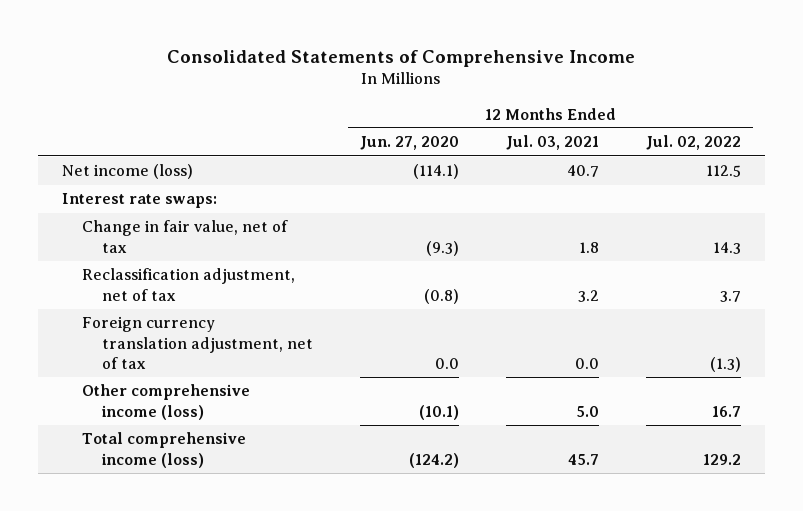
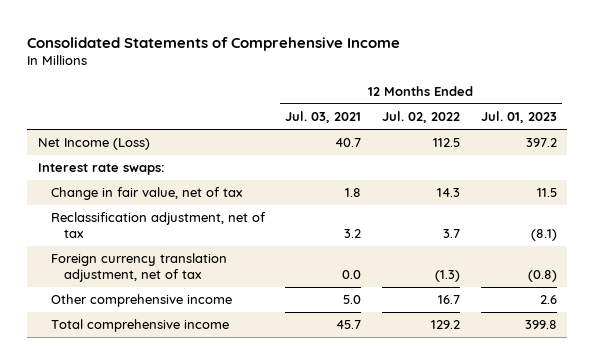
[360,136,460,151] Jun. 27, 2020 -> none
none -> [480,111,557,124] Jul. 01, 2023
[61,164,193,180] Net income (loss) -> [37,138,150,151] Net Income (Loss)
[81,384,250,420] Other comprehensive income (loss) -> [50,294,232,308] Other comprehensive income
[81,432,246,468] Total comprehensive income (loss) -> [50,319,229,333] Total comprehensive income

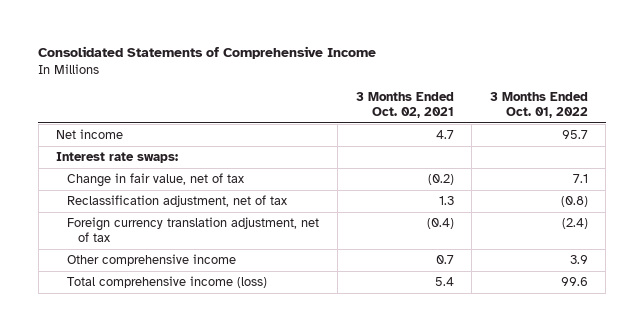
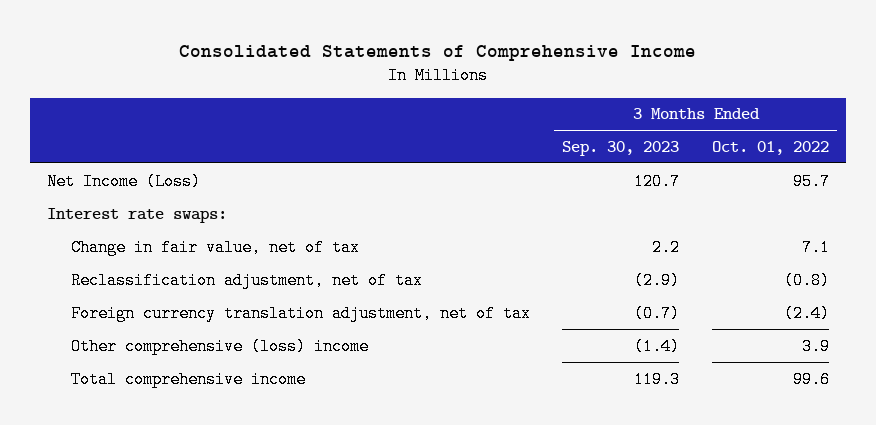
[355,92,454,118] 3 Months Ended Oct. 02, 2021 -> none
none -> [562,140,680,156] Sep. 30, 2023
[56,129,124,140] Net income -> [46,172,201,190] Net Income (Loss)
[67,254,237,267] Other comprehensive income -> [70,337,369,355] Other comprehensive (loss) income
[67,276,268,289] Total comprehensive income (loss) -> [70,370,306,388] Total comprehensive income

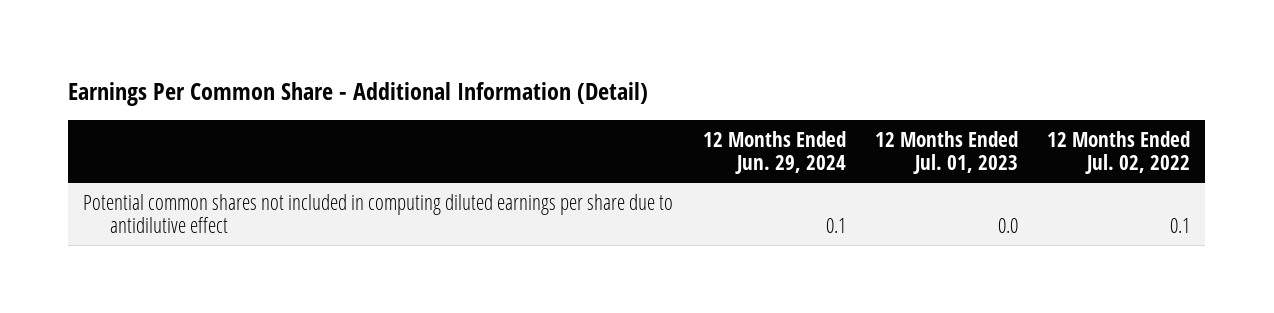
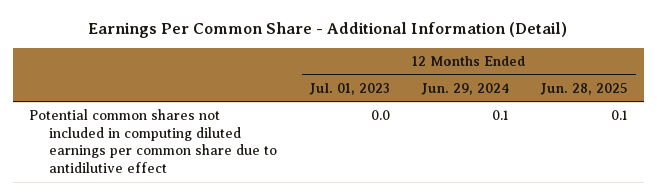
[1047,130,1191,175] 12 Months Ended Jul. 02, 2022 -> none
none -> [540,82,629,95] Jun. 28, 2025
[83,193,674,233] Potential common shares not included in computing diluted earnings per share due to antidilutive effect -> [28,109,278,174] Potential common shares not included in computing diluted earnings per common share due to antidilutive effect

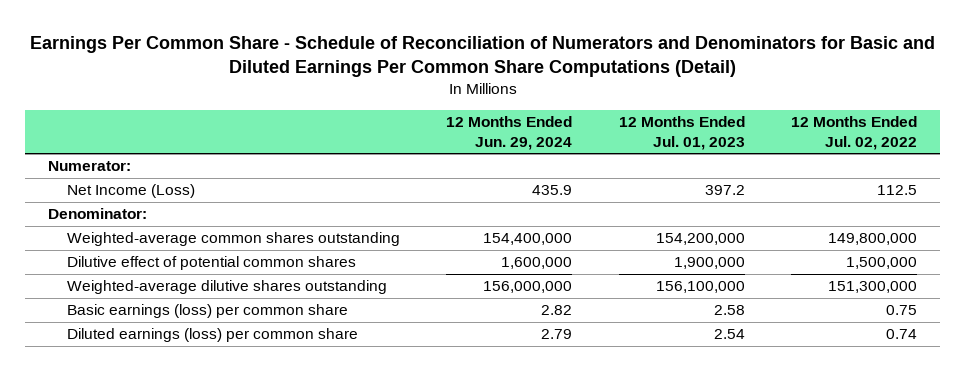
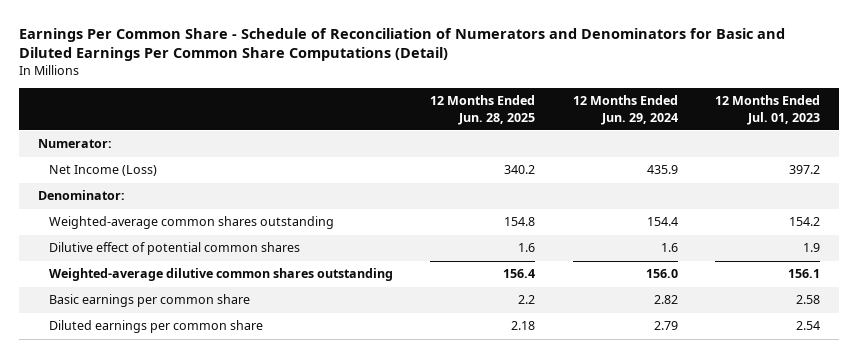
[791,116,918,150] 12 Months Ended Jul. 02, 2022 -> none
none -> [430,95,536,125] 12 Months Ended Jun. 28, 2025
[483,233,573,246] 154,400,000 -> [646,217,678,227] 154.4
[655,233,745,246] 154,200,000 -> [789,217,821,227] 154.2
[501,257,573,270] 1,600,000 -> [660,243,678,253] 1.6
[673,257,745,270] 1,900,000 -> [803,243,821,253] 1.9
[66,280,387,295] Weighted-average dilutive shares outstanding -> [49,268,394,282] Weighted-average dilutive common shares outstanding
[483,281,573,294] 156,000,000 -> [645,269,678,279] 156.0
[655,281,745,294] 156,100,000 -> [788,269,821,279] 156.1
[66,304,348,319] Basic earnings (loss) per common share -> [49,294,251,308] Basic earnings per common share
[66,328,358,343] Diluted earnings (loss) per common share -> [49,320,264,334] Diluted earnings per common share

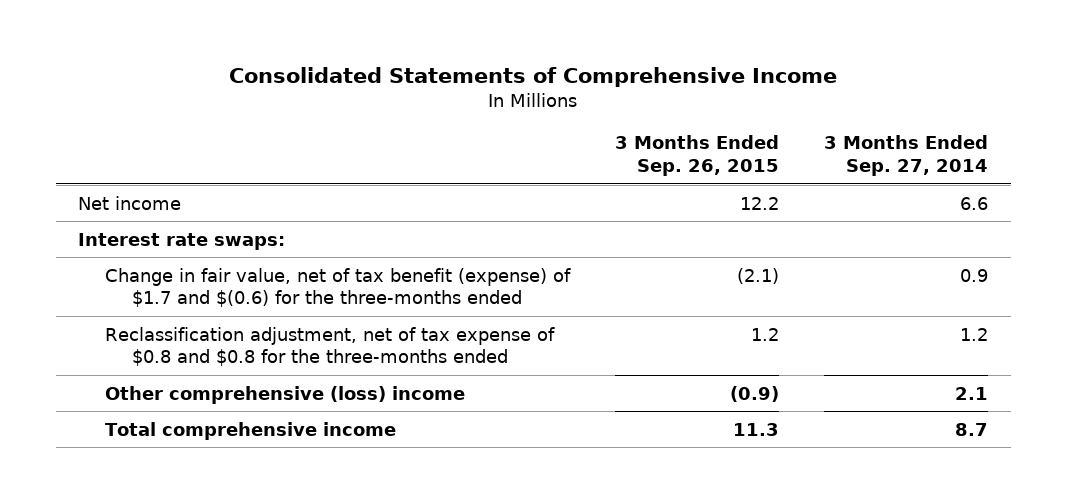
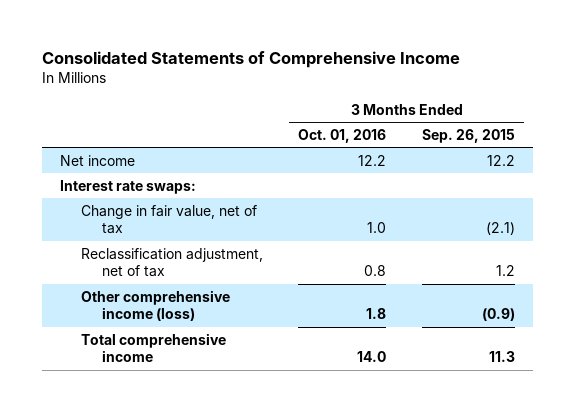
[824,135,989,177] 3 Months Ended Sep. 27, 2014 -> none
none -> [298,128,387,143] Oct. 01, 2016
[105,267,572,308] Change in fair value, net of tax benefit (expense) of $1.7 and $(0.6) for the three-months ended -> [80,204,257,235] Change in fair value, net of tax
[105,326,556,367] Reclassification adjustment, net of tax expense of $0.8 and $0.8 for the three-months ended -> [80,247,263,278] Reclassification adjustment, net of tax
[105,385,466,404] Other comprehensive (loss) income -> [80,289,230,322] Other comprehensive income (loss)

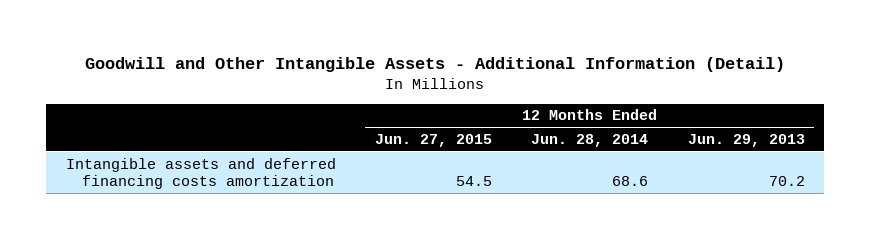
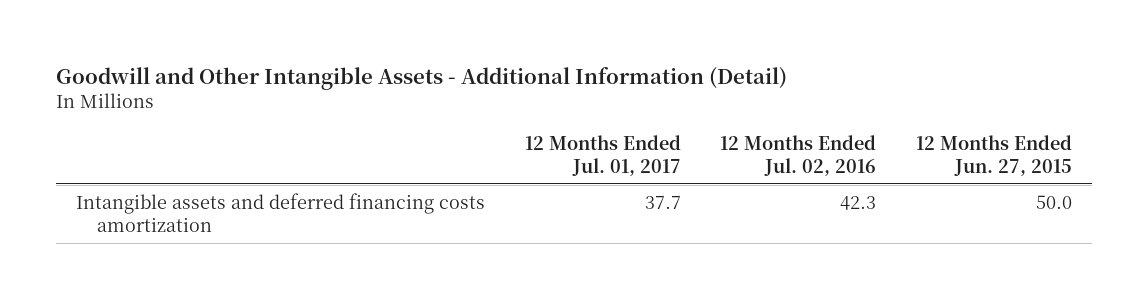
[531,133,649,147] Jun. 28, 2014 -> none
[687,133,805,147] Jun. 29, 2013 -> none
none -> [524,135,681,176] 12 Months Ended Jul. 01, 2017
none -> [720,135,877,176] 12 Months Ended Jul. 02, 2016
[455,175,492,186] 54.5 -> [1036,194,1073,209] 50.0

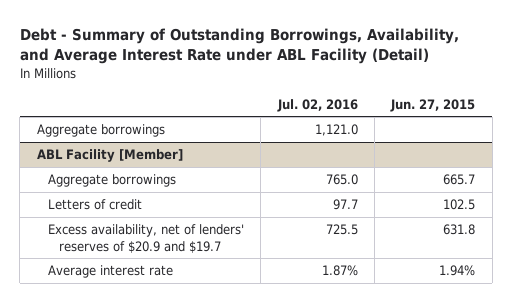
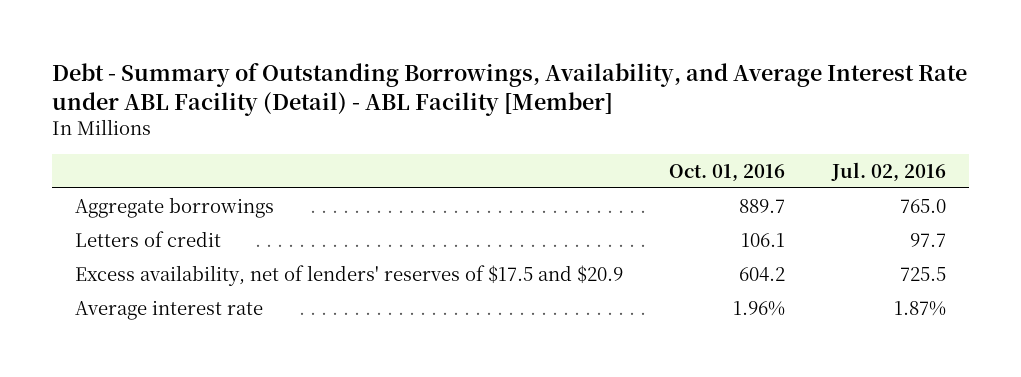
[19,28,459,65] Debt - Summary of Outstanding Borrowings, Availability, and Average Interest Rate under ABL Facility (Detail) -> [52,63,968,116] Debt - Summary of Outstanding Borrowings, Availability, and Average Interest Rate under ABL Facility (Detail) - ABL Facility [Member]
[390,98,476,112] Jun. 27, 2015 -> none
none -> [669,163,786,182] Oct. 01, 2016
[36,124,165,138] Aggregate borrowings -> none
[36,149,183,163] ABL Facility [Member] -> none
[47,224,244,253] Excess availability, net of lenders' reserves of $20.9 and $19.7 -> [75,264,624,286] Excess availability, net of lenders' reserves of $17.5 and $20.9

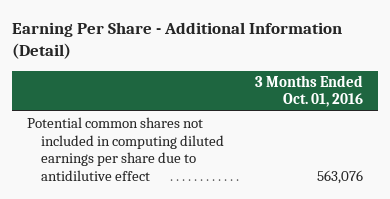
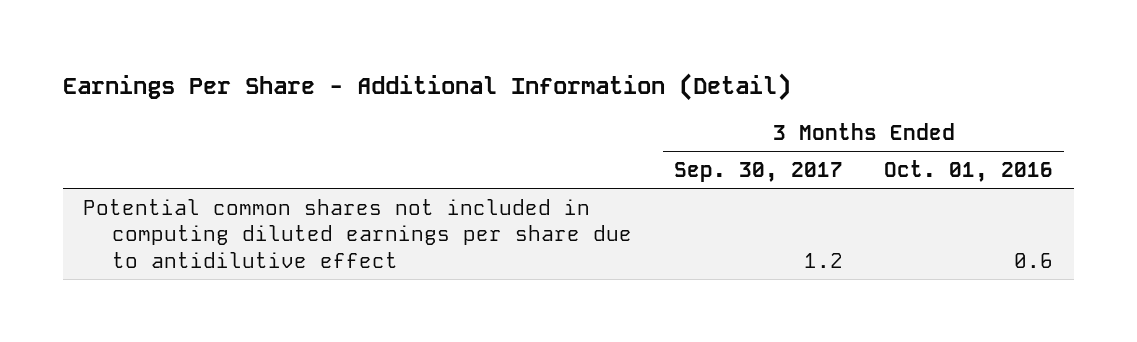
[11,21,342,60] Earning Per Share - Additional Information (Detail) -> [62,73,791,102] Earnings Per Share - Additional Information (Detail)
none -> [673,162,843,183] Sep. 30, 2017
[316,169,363,184] 563,076 -> [1014,252,1054,268] 0.6

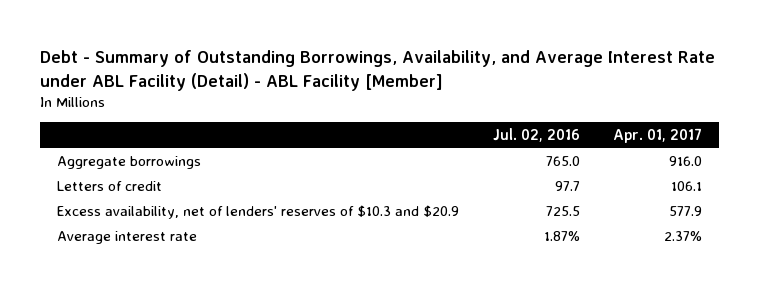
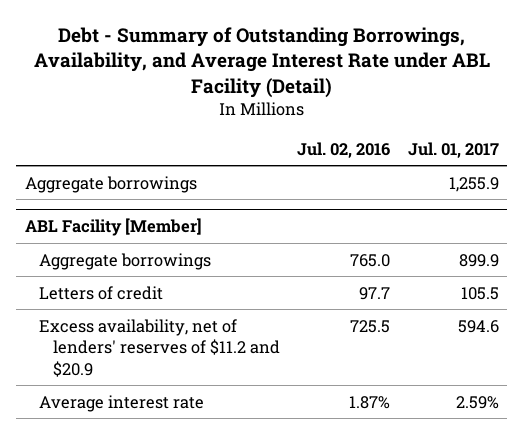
[39,50,715,91] Debt - Summary of Outstanding Borrowings, Availability, and Average Interest Rate under ABL Facility (Detail) - ABL Facility [Member] -> [33,26,490,99] Debt - Summary of Outstanding Borrowings, Availability, and Average Interest Rate under ABL Facility (Detail)
[613,127,703,143] Apr. 01, 2017 -> none
none -> [407,141,499,158] Jul. 01, 2017
none -> [24,175,197,193] Aggregate borrowings
none -> [24,218,202,237] ABL Facility [Member]
[56,204,459,219] Excess availability, net of lenders' reserves of $10.3 and $20.9 -> [38,318,280,377] Excess availability, net of lenders' reserves of $11.2 and $20.9

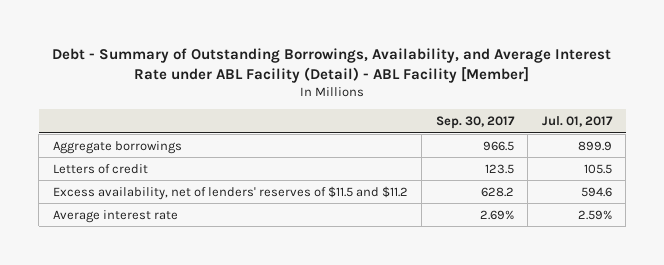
[33,26,490,99] Debt - Summary of Outstanding Borrowings, Availability, and Average Interest Rate under ABL Facility (Detail) -> [52,47,612,83] Debt - Summary of Outstanding Borrowings, Availability, and Average Interest Rate under ABL Facility (Detail) - ABL Facility [Member]
[297,141,391,158] Jul. 02, 2016 -> none
none -> [435,116,515,130] Sep. 30, 2017
[24,175,197,193] Aggregate borrowings -> none
[24,218,202,237] ABL Facility [Member] -> none
[38,318,280,377] Excess availability, net of lenders' reserves of $11.2 and $20.9 -> [52,185,408,200] Excess availability, net of lenders' reserves of $11.5 and $11.2

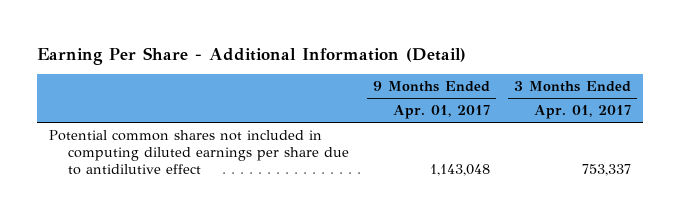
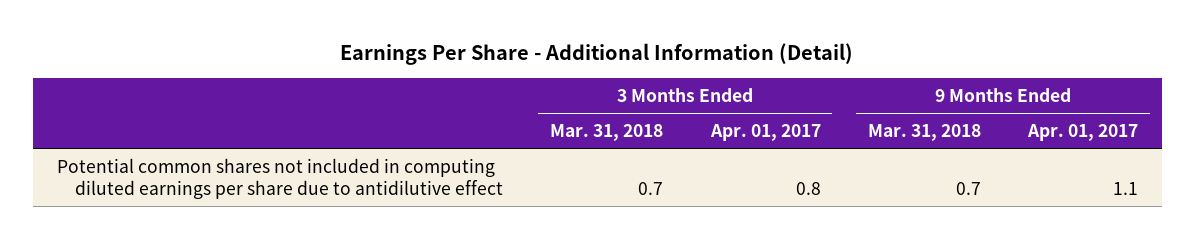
[36,46,466,65] Earning Per Share - Additional Information (Detail) -> [340,43,854,66] Earnings Per Share - Additional Information (Detail)
none -> [550,124,664,142] Mar. 31, 2018
none -> [867,124,981,142] Mar. 31, 2018
[430,163,491,176] 1,143,048 -> [1113,182,1139,196] 1.1
[582,163,632,176] 753,337 -> [795,182,821,196] 0.8

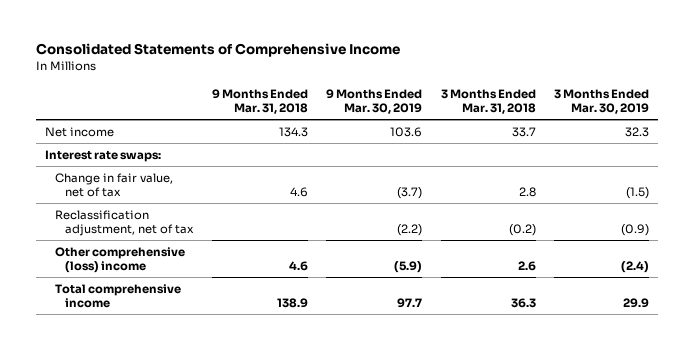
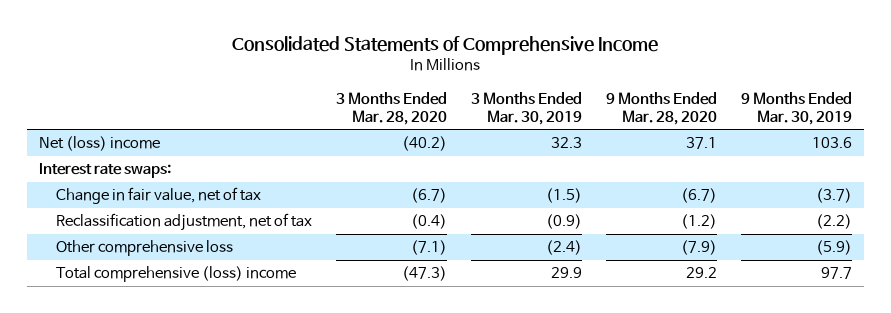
[211,88,308,114] 9 Months Ended Mar. 31, 2018 -> none
[440,88,536,114] 3 Months Ended Mar. 31, 2018 -> none
none -> [336,91,448,125] 3 Months Ended Mar. 28, 2020
none -> [606,91,718,125] 9 Months Ended Mar. 28, 2020
[45,126,115,137] Net income -> [38,136,160,152] Net (loss) income
[55,246,186,274] Other comprehensive (loss) income -> [56,240,234,257] Other comprehensive loss
[55,283,182,309] Total comprehensive income -> [56,266,297,283] Total comprehensive (loss) income

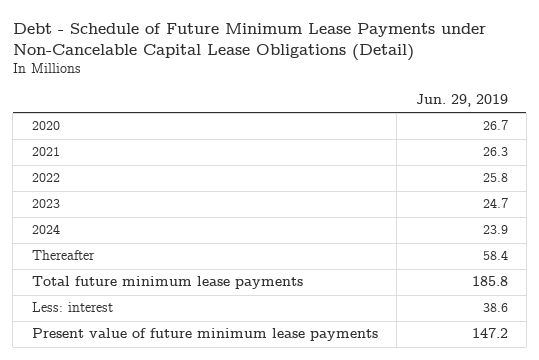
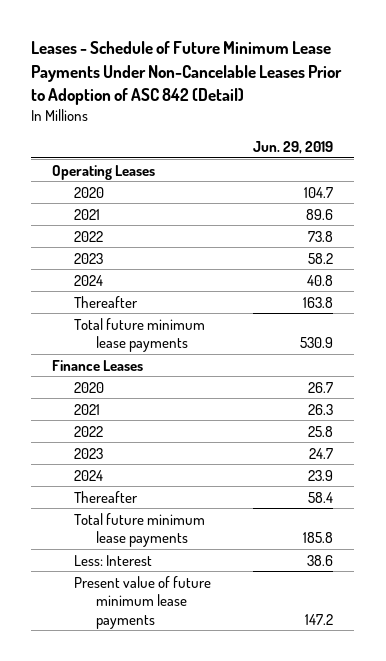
[12,22,486,61] Debt - Schedule of Future Minimum Lease Payments under Non-Cancelable Capital Lease Obligations (Detail) -> [31,41,343,105] Leases - Schedule of Future Minimum Lease Payments Under Non-Cancelable Leases Prior to Adoption of ASC 842 (Detail)
none -> [52,164,156,180] Operating Leases
none -> [74,186,105,198] 2020
none -> [74,208,101,220] 2021
none -> [74,230,104,242] 2022
none -> [74,252,104,264] 2023
none -> [74,274,104,286] 2024
none -> [74,295,139,308] Thereafter
none -> [74,317,206,353] Total future minimum lease payments
none -> [52,359,144,371] Finance Leases
[31,302,113,313] Less: interest -> [74,554,153,566] Less: Interest

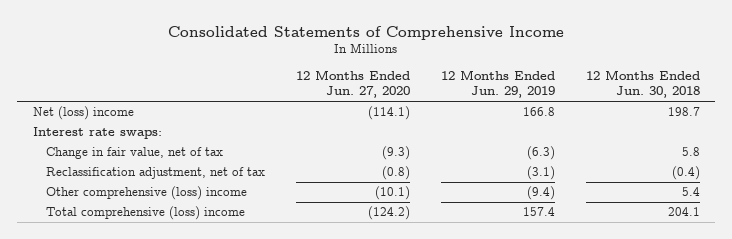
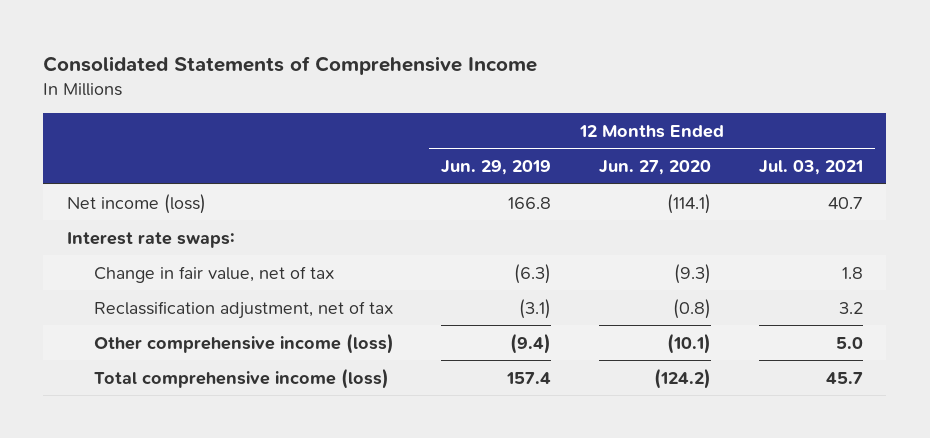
[585,70,700,99] 12 Months Ended Jun. 30, 2018 -> none
none -> [758,160,863,176] Jul. 03, 2021
[32,106,134,121] Net (loss) income -> [66,193,206,214] Net income (loss)
[45,186,247,201] Other comprehensive (loss) income -> [93,332,394,354] Other comprehensive income (loss)
[45,206,245,221] Total comprehensive (loss) income -> [93,367,389,389] Total comprehensive income (loss)

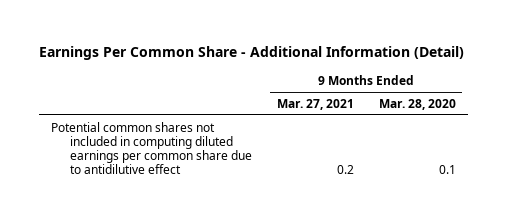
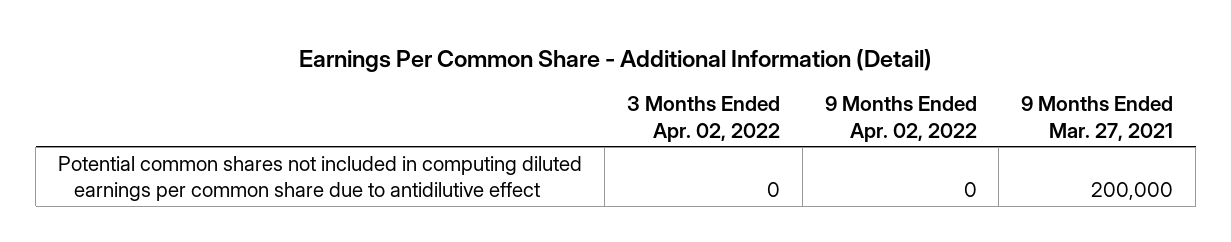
[378,98,456,110] Mar. 28, 2020 -> none
none -> [626,96,780,142] 3 Months Ended Apr. 02, 2022
none -> [824,96,977,142] 9 Months Ended Apr. 02, 2022
[336,165,354,175] 0.2 -> [1091,182,1174,201] 200,000

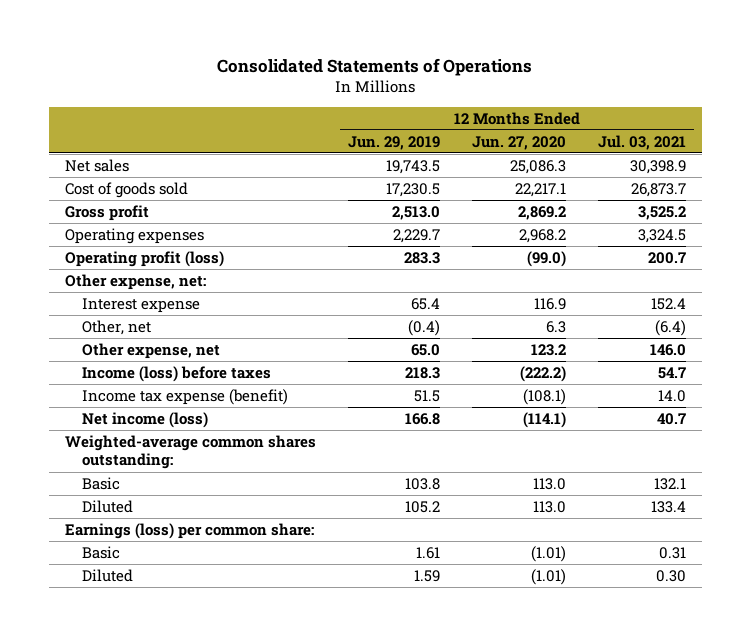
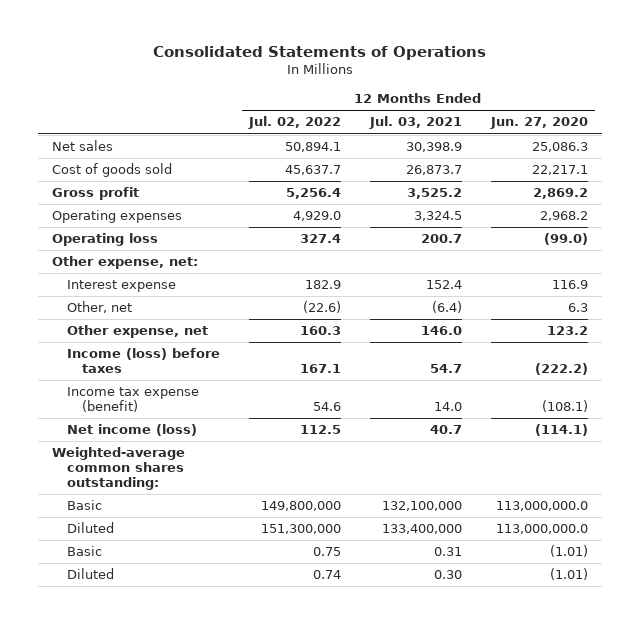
[347,135,440,150] Jun. 29, 2019 -> none
none -> [247,116,341,130] Jul. 02, 2022
[64,250,224,267] Operating profit (loss) -> [52,233,159,247] Operating loss
[64,522,314,539] Earnings (loss) per common share: -> none
[532,477,566,490] 113.0 -> [495,501,588,512] 113,000,000.0
[653,477,686,490] 132.1 -> [381,501,462,512] 132,100,000
[532,500,566,513] 113.0 -> [495,524,588,535] 113,000,000.0
[650,500,686,513] 133.4 -> [381,524,462,535] 133,400,000

